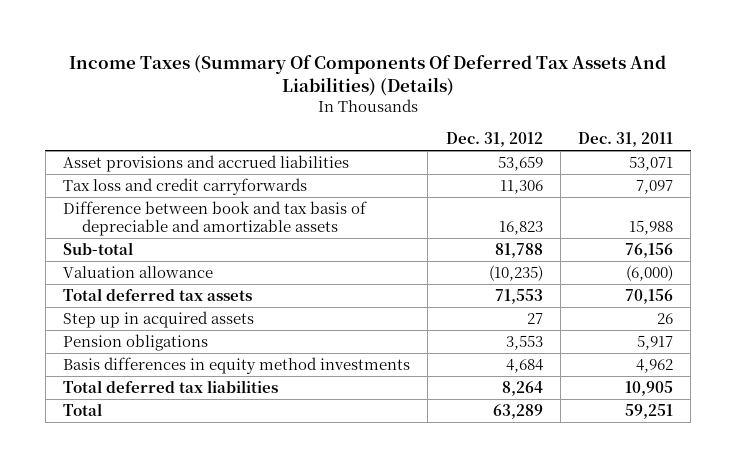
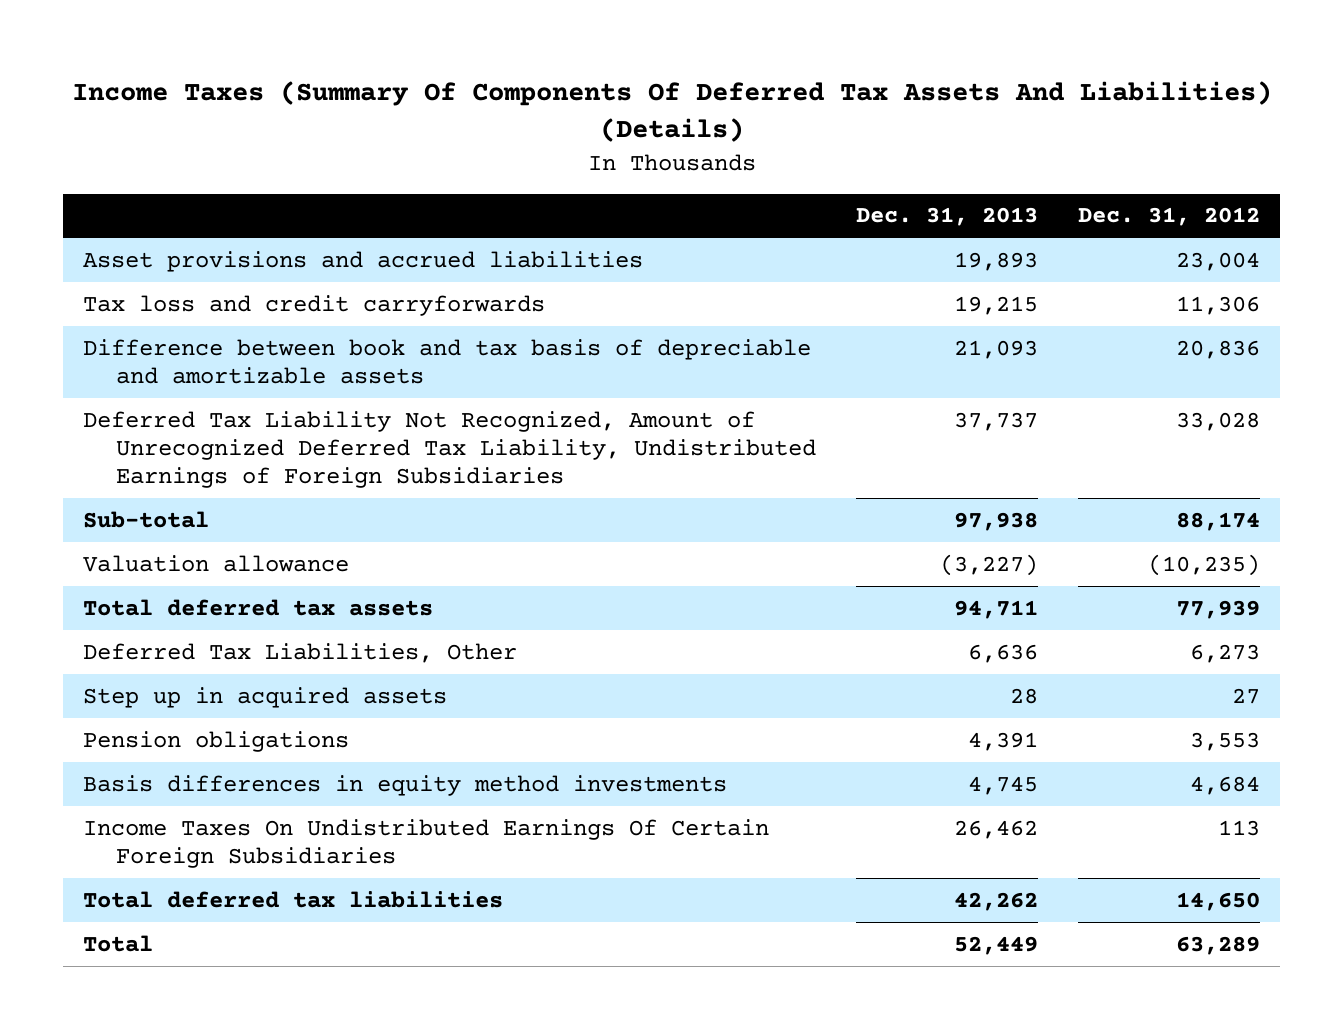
[578,132,674,148] Dec. 31, 2011 -> none
none -> [855,207,1038,227] Dec. 31, 2013
[497,156,543,172] 53,659 -> [1175,251,1260,271] 23,004
[498,221,543,236] 16,823 -> [1175,339,1260,359] 20,836
none -> [83,410,816,489] Deferred Tax Liability Not Recognized, Amount of Unrecognized Deferred Tax Liability, Undistributed Earnings of Foreign Subsidiaries
[494,243,543,259] 81,788 -> [1175,511,1260,531] 88,174
[494,289,543,305] 71,553 -> [1175,599,1260,619] 77,939
none -> [83,642,518,663] Deferred Tax Liabilities, Other
none -> [83,818,770,868] Income Taxes On Undistributed Earnings Of Certain Foreign Subsidiaries
[501,381,543,397] 8,264 -> [1175,891,1260,911] 14,650

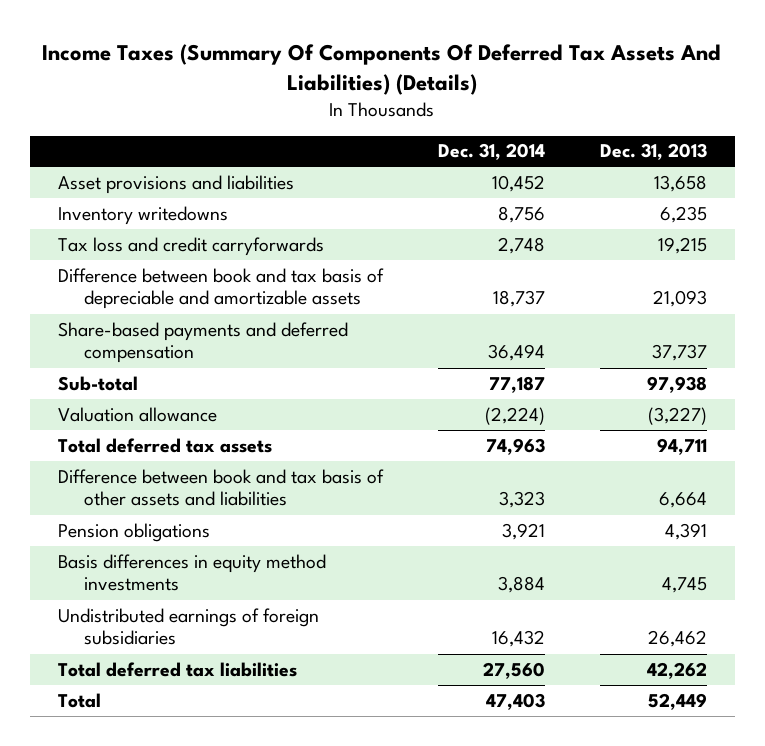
[1077,207,1260,227] Dec. 31, 2012 -> none
none -> [437,143,545,161] Dec. 31, 2014
[83,250,644,272] Asset provisions and accrued liabilities -> [57,174,294,194] Asset provisions and liabilities
[953,251,1038,271] 19,893 -> [654,174,708,192] 13,658
none -> [57,205,228,225] Inventory writedowns
[83,410,816,489] Deferred Tax Liability Not Recognized, Amount of Unrecognized Deferred Tax Liability, Undistributed Earnings of Foreign Subsidiaries -> [57,321,348,364] Share-based payments and deferred compensation
[83,686,448,708] Step up in acquired assets -> none
[83,642,518,663] Deferred Tax Liabilities, Other -> [57,468,384,507] Difference between book and tax basis of other assets and liabilities
[967,643,1038,663] 6,636 -> [659,492,708,509] 6,664
[83,818,770,868] Income Taxes On Undistributed Earnings Of Certain Foreign Subsidiaries -> [57,607,319,646] Undistributed earnings of foreign subsidiaries

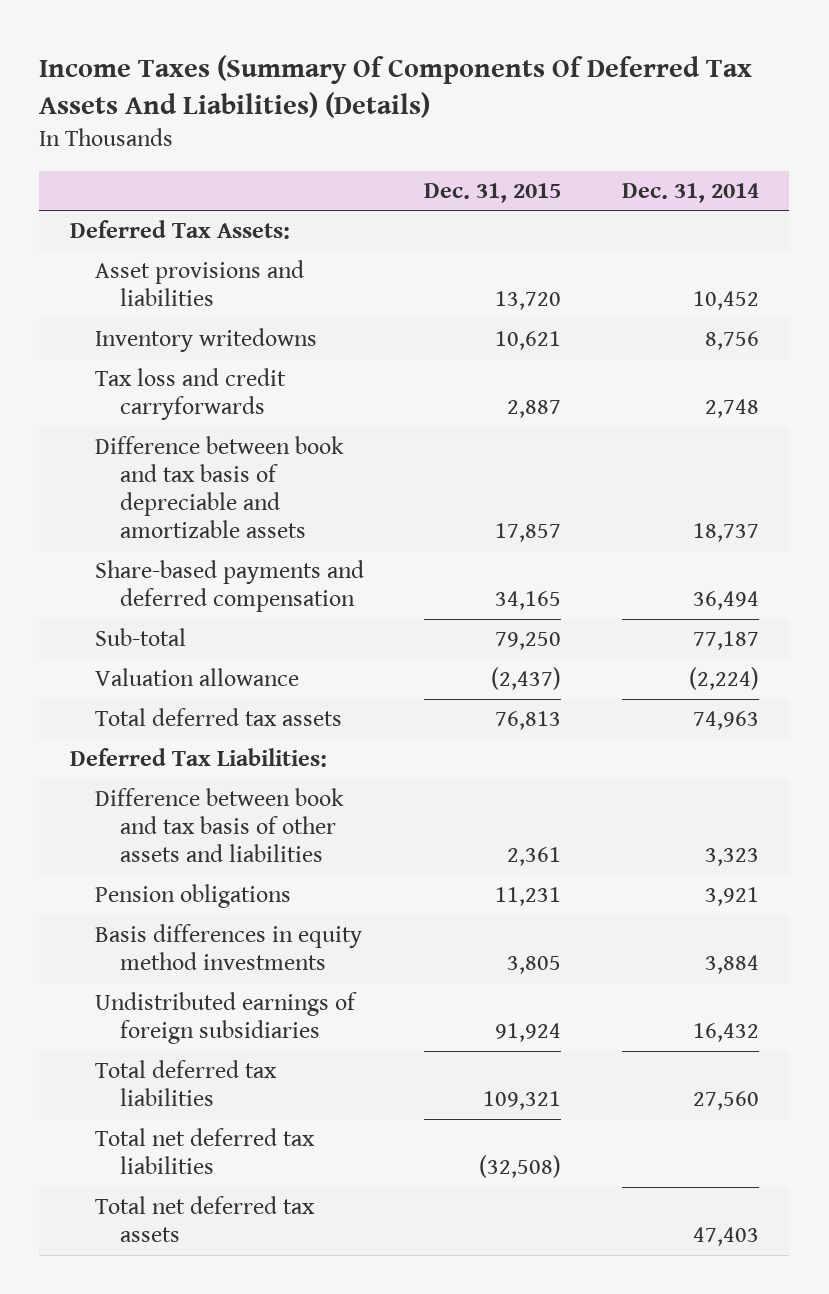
[600,143,708,161] Dec. 31, 2013 -> none
none -> [424,182,562,203] Dec. 31, 2015
none -> [69,220,290,240] Deferred Tax Assets:
none -> [69,748,327,768] Deferred Tax Liabilities:
none -> [94,1128,315,1175] Total net deferred tax liabilities
[57,692,101,708] Total -> [94,1196,315,1243] Total net deferred tax assets

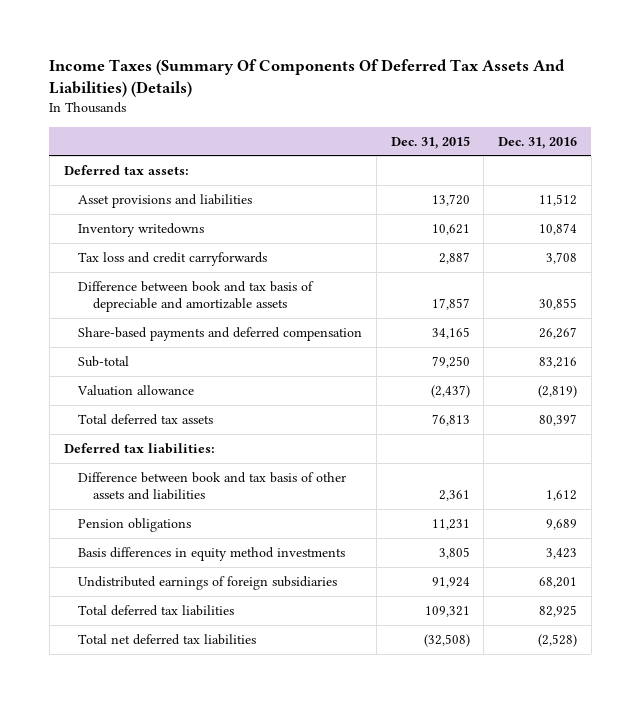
[622,182,760,203] Dec. 31, 2014 -> none
none -> [498,136,578,149] Dec. 31, 2016
[69,220,290,240] Deferred Tax Assets: -> [63,164,189,175] Deferred tax assets:
[69,748,327,768] Deferred Tax Liabilities: -> [63,442,215,454] Deferred tax liabilities:
[94,1196,315,1243] Total net deferred tax assets -> none

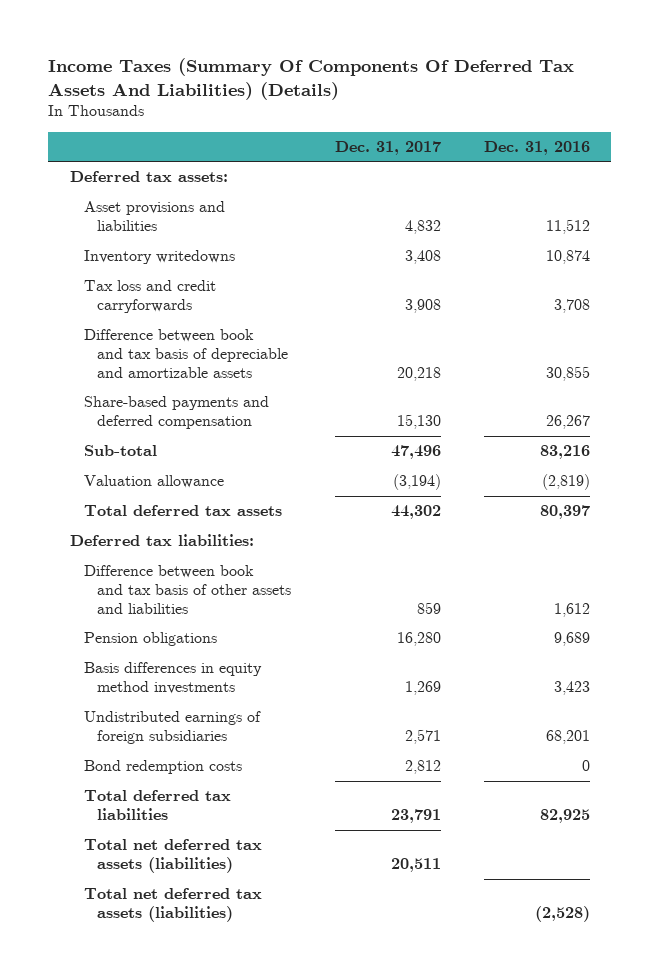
[390,135,470,149] Dec. 31, 2015 -> none
none -> [334,140,441,155] Dec. 31, 2017
none -> [83,760,242,775] Bond redemption costs
none -> [83,839,262,873] Total net deferred tax assets (liabilities)
[78,633,257,645] Total net deferred tax liabilities -> [83,888,262,922] Total net deferred tax assets (liabilities)

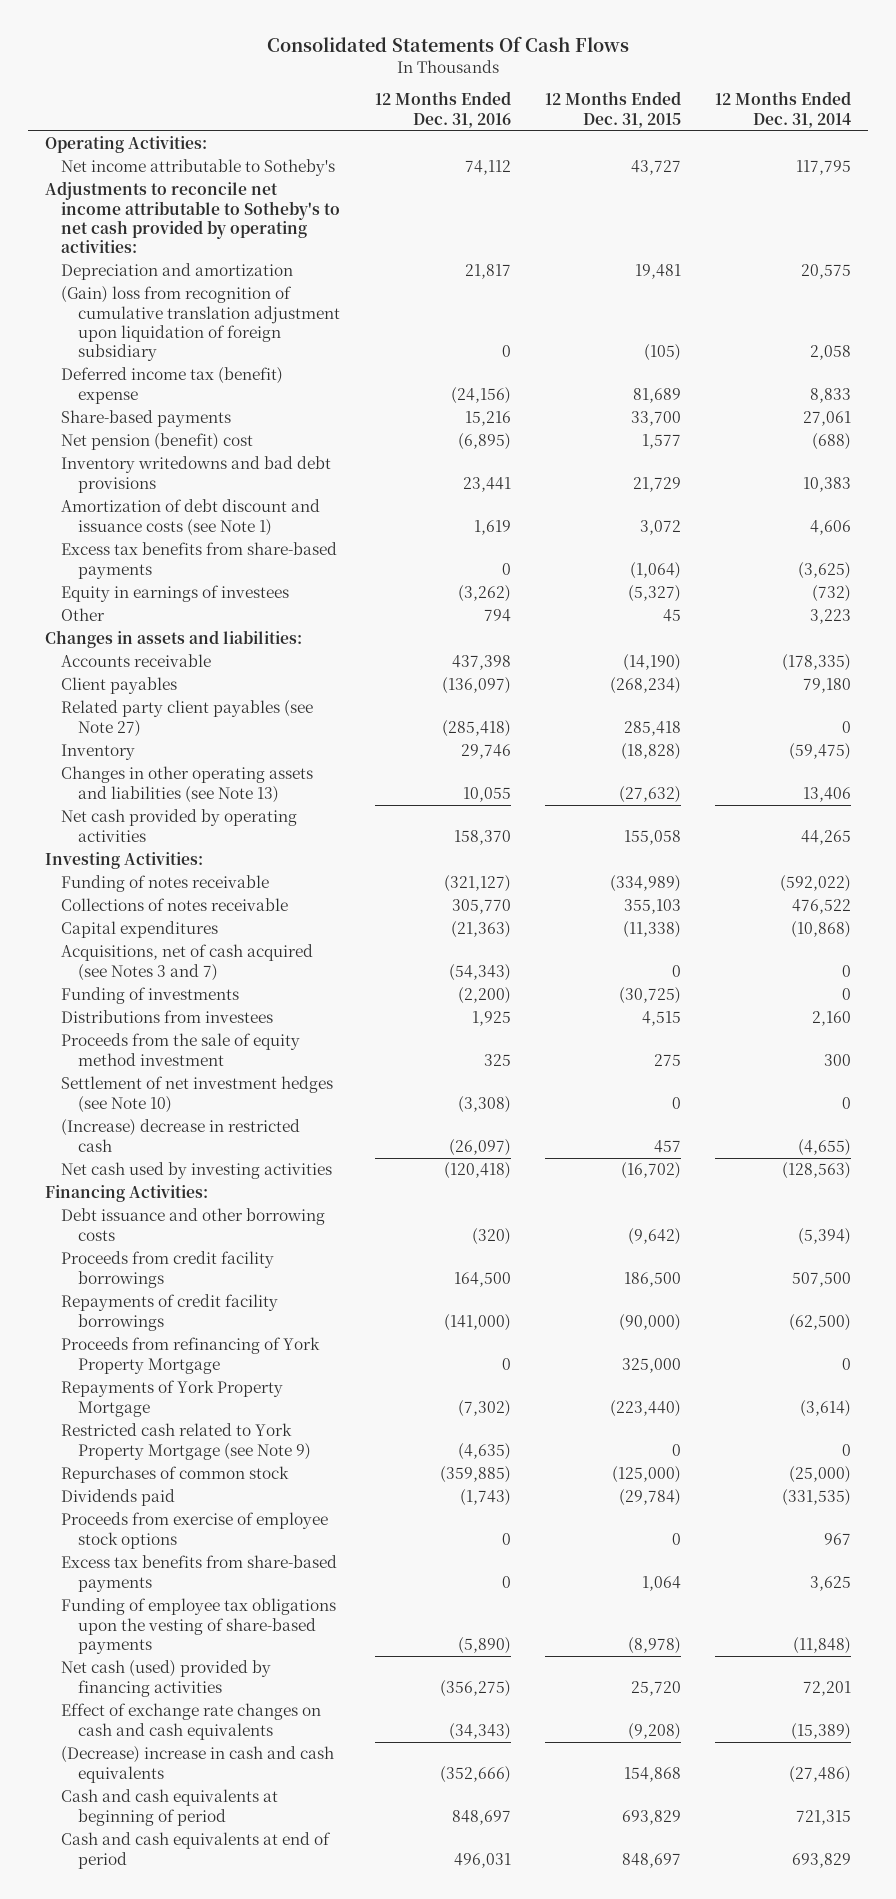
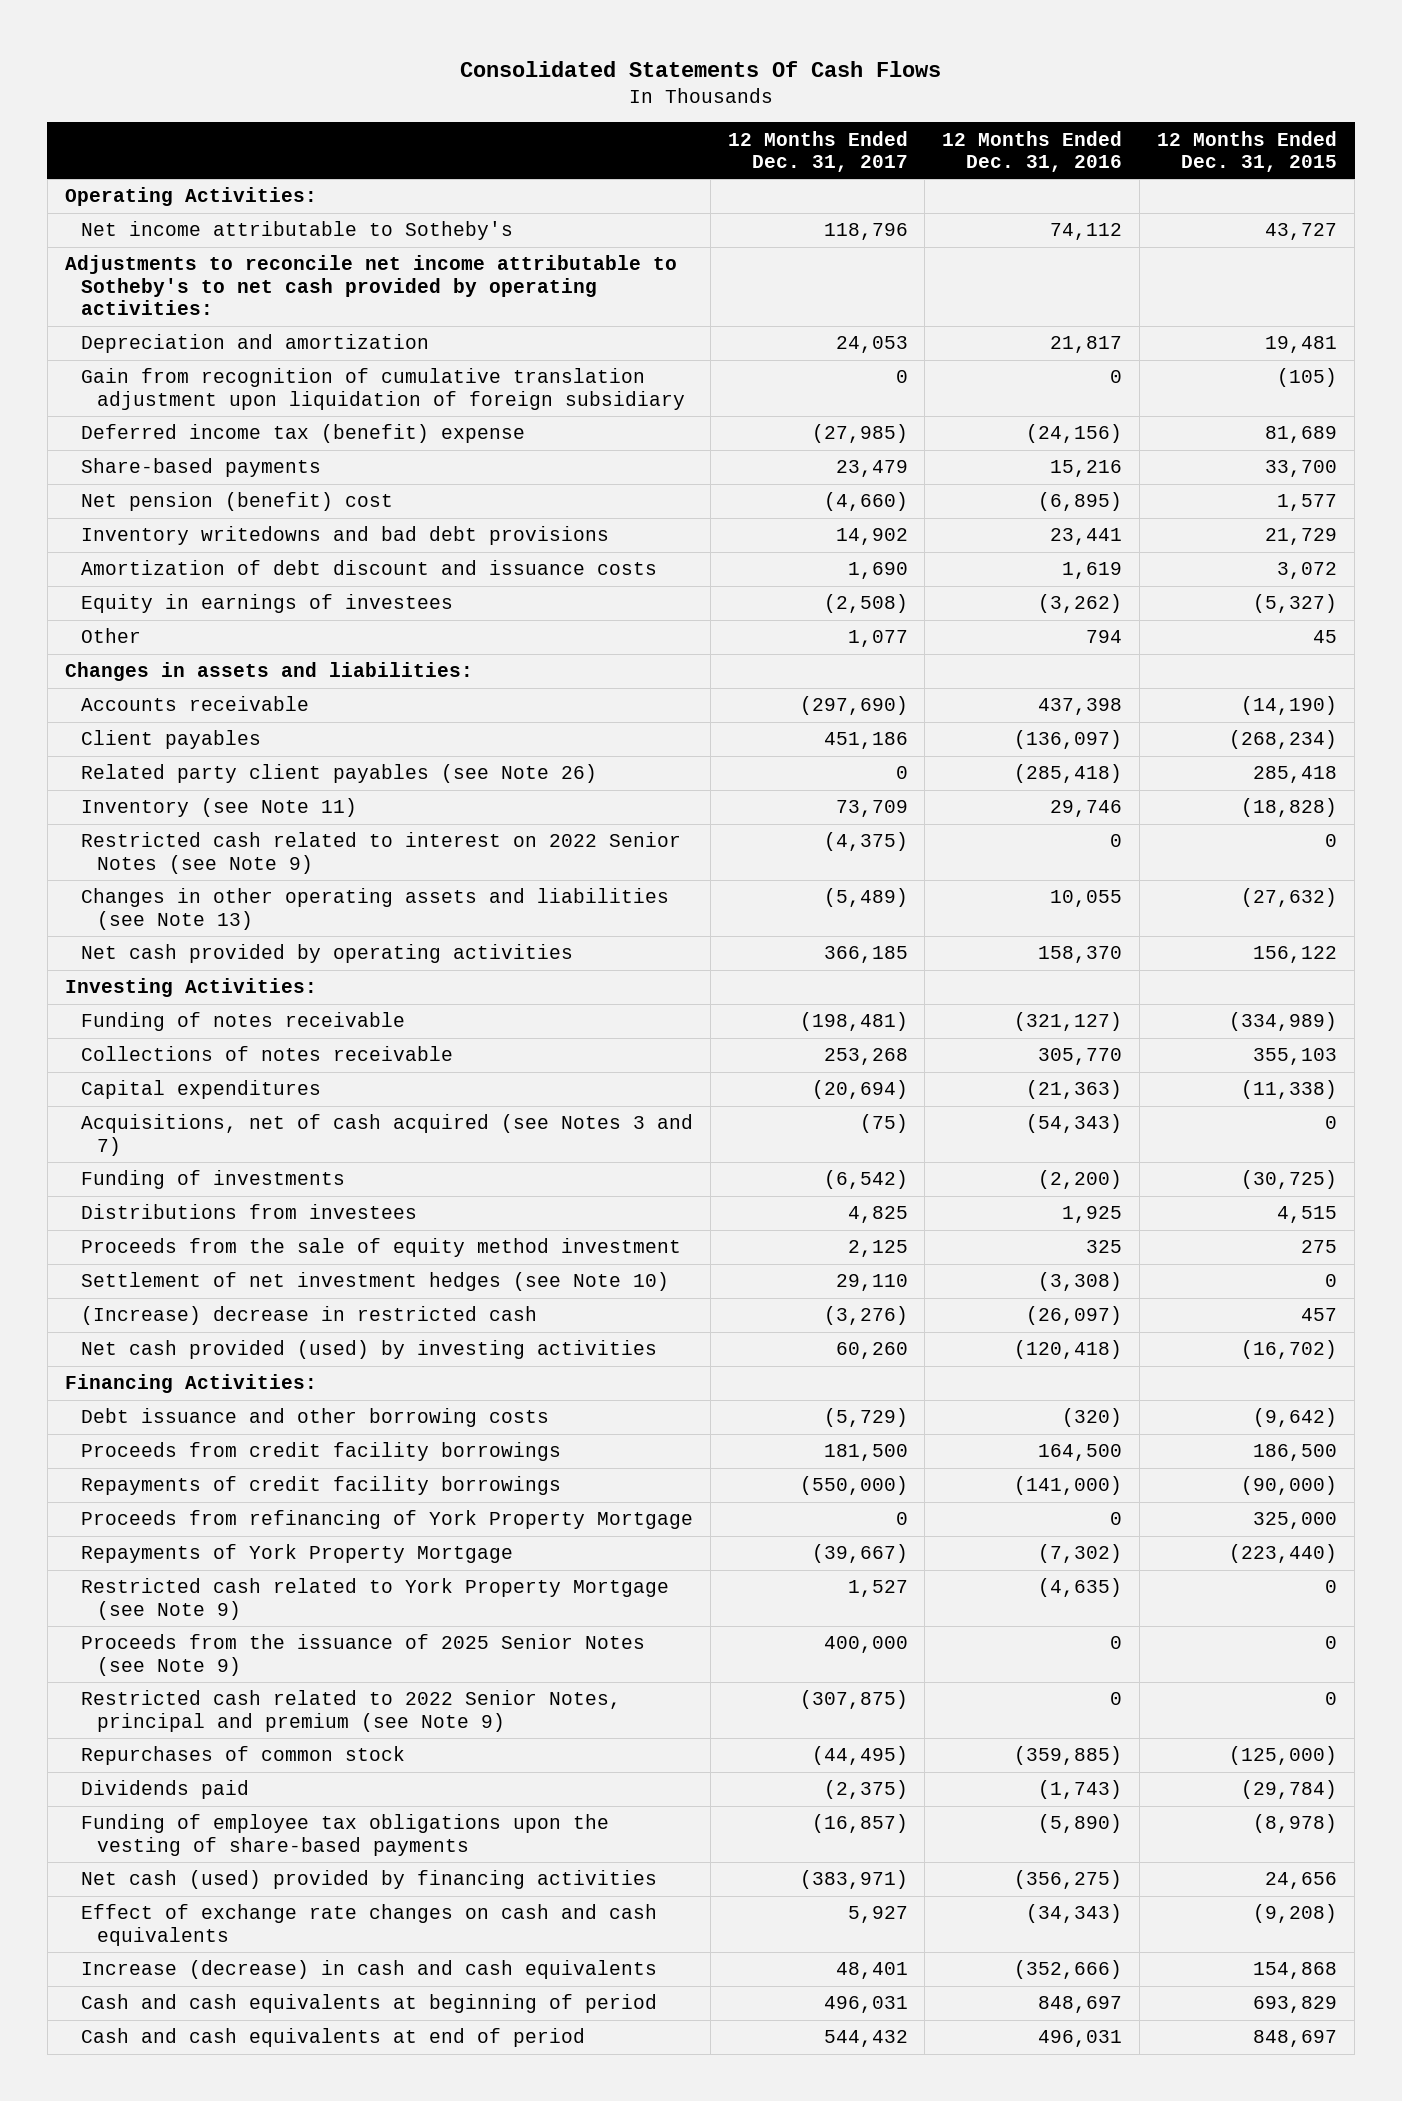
[714,91,851,128] 12 Months Ended Dec. 31, 2014 -> none
none -> [727,130,908,173] 12 Months Ended Dec. 31, 2017
[61,286,340,362] (Gain) loss from recognition of cumulative translation adjustment upon liquidation of foreign subsidiary -> [80,368,685,410] Gain from recognition of cumulative translation adjustment upon liquidation of foreign subsidiary
[61,542,338,579] Excess tax benefits from share-based payments -> none
[61,499,321,536] Amortization of debt discount and issuance costs (see Note 1) -> [80,560,657,576] Amortization of debt discount and issuance costs
[61,700,314,737] Related party client payables (see Note 27) -> [80,764,597,784] Related party client payables (see Note 26)
[61,744,136,761] Inventory -> [80,798,357,818] Inventory (see Note 11)
none -> [80,832,681,874] Restricted cash related to interest on 2022 Senior Notes (see Note 9)
[623,829,681,845] 155,058 -> [1253,946,1338,964] 156,122
[61,1162,333,1180] Net cash used by investing activities -> [80,1340,657,1360] Net cash provided (used) by investing activities
none -> [80,1634,645,1676] Proceeds from the issuance of 2025 Senior Notes (see Note 9)
none -> [80,1690,621,1732] Restricted cash related to 2022 Senior Notes, principal and premium (see Note 9)
[61,1512,329,1549] Proceeds from exercise of employee stock options -> none
[61,1555,338,1592] Excess tax benefits from share-based payments -> none
[630,1680,681,1696] 25,720 -> [1265,1872,1338,1890] 24,656
[61,1746,335,1783] (Decrease) increase in cash and cash equivalents -> [80,1960,657,1980] Increase (decrease) in cash and cash equivalents

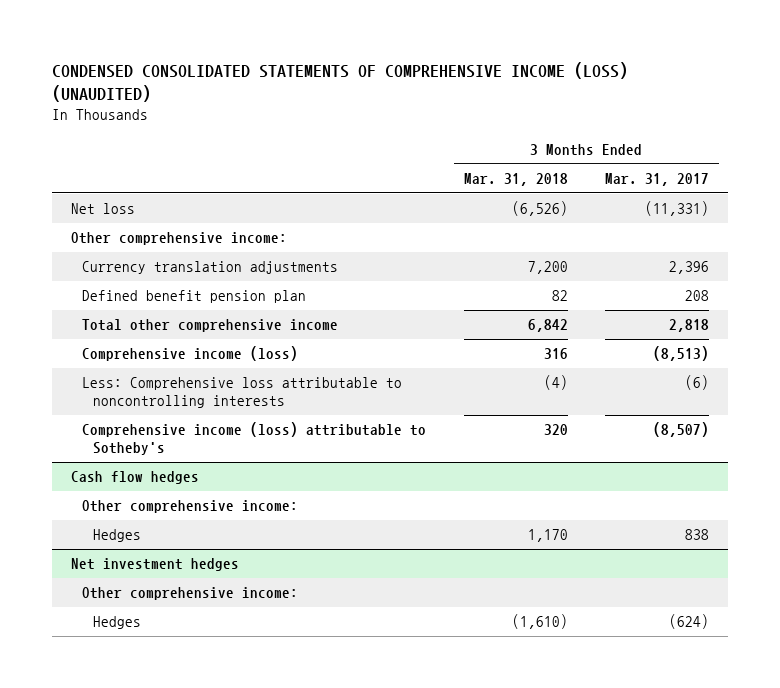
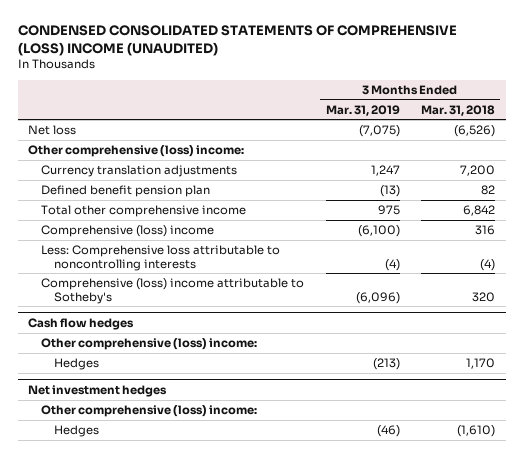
[52,61,629,103] CONDENSED CONSOLIDATED STATEMENTS OF COMPREHENSIVE INCOME (LOSS) (UNAUDITED) -> [17,25,457,56] CONDENSED CONSOLIDATED STATEMENTS OF COMPREHENSIVE (LOSS) INCOME (UNAUDITED)
[605,172,710,186] Mar. 31, 2017 -> none
none -> [325,104,400,116] Mar. 31, 2019
[71,232,288,246] Other comprehensive income: -> [28,145,245,158] Other comprehensive (loss) income:
[81,346,298,362] Comprehensive income (loss) -> [41,225,215,238] Comprehensive (loss) income
[81,422,426,455] Comprehensive income (loss) attributable to Sotheby's -> [41,278,305,304] Comprehensive (loss) income attributable to Sotheby's
[81,500,298,514] Other comprehensive income: -> [41,338,258,351] Other comprehensive (loss) income:
[81,587,298,601] Other comprehensive income: -> [41,405,258,418] Other comprehensive (loss) income:

